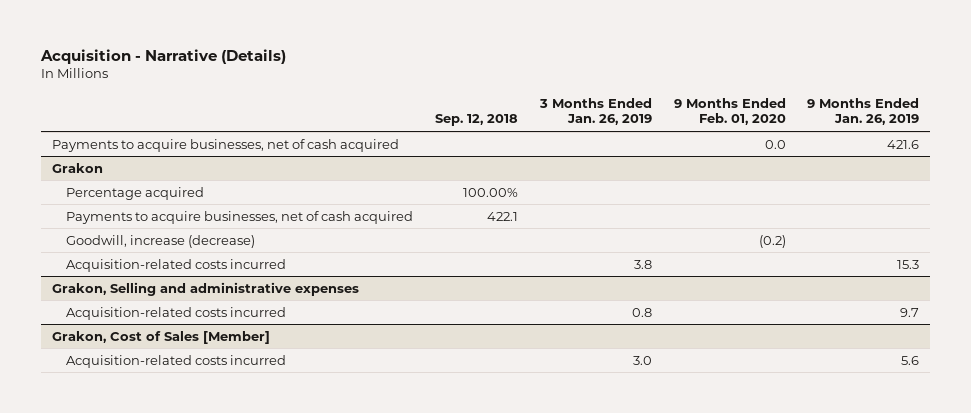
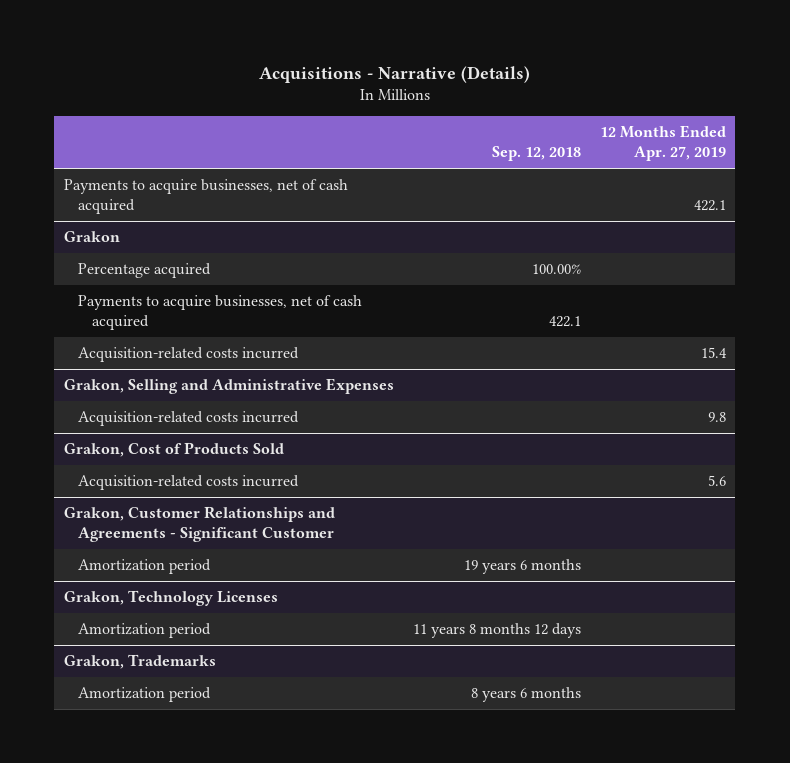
[39,48,286,64] Acquisition - Narrative (Details) -> [258,65,530,83] Acquisitions - Narrative (Details)
[538,97,652,126] 3 Months Ended Jan. 26, 2019 -> none
[673,97,786,126] 9 Months Ended Feb. 01, 2020 -> none
[807,97,920,126] 9 Months Ended Jan. 26, 2019 -> none
none -> [599,125,726,162] 12 Months Ended Apr. 27, 2019
[65,234,255,248] Goodwill, increase (decrease) -> none
[51,281,359,296] Grakon, Selling and administrative expenses -> [63,378,394,395] Grakon, Selling and Administrative Expenses
[51,330,270,344] Grakon, Cost of Sales [Member] -> [63,442,284,458] Grakon, Cost of Products Sold
none -> [63,506,335,543] Grakon, Customer Relationships and Agreements - Significant Customer
none -> [77,559,211,575] Amortization period
none -> [63,590,278,607] Grakon, Technology Licenses
none -> [77,623,211,639] Amortization period
none -> [63,654,216,670] Grakon, Trademarks
none -> [77,687,211,703] Amortization period

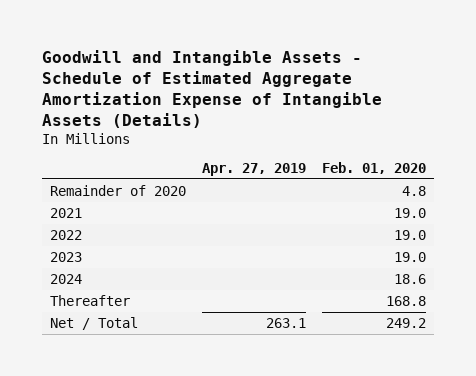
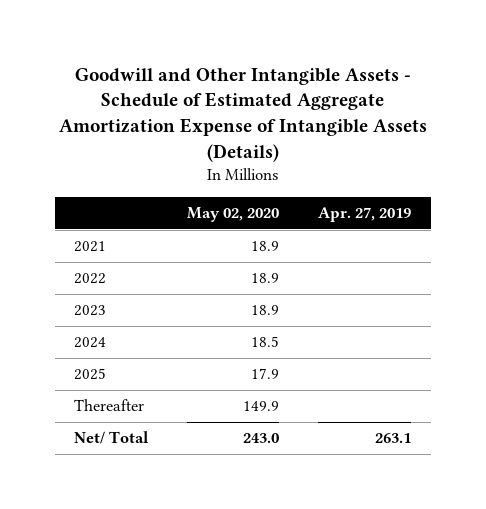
[42,49,383,128] Goodwill and Intangible Assets - Schedule of Estimated Aggregate Amortization Expense of Intangible Assets (Details) -> [58,67,427,162] Goodwill and Other Intangible Assets - Schedule of Estimated Aggregate Amortization Expense of Intangible Assets (Details)
[322,161,427,174] Feb. 01, 2020 -> none
none -> [187,207,280,223] May 02, 2020
[50,184,187,196] Remainder of 2020 -> none
none -> [74,368,107,381] 2025
[50,316,139,330] Net / Total -> [74,431,150,445] Net/ Total

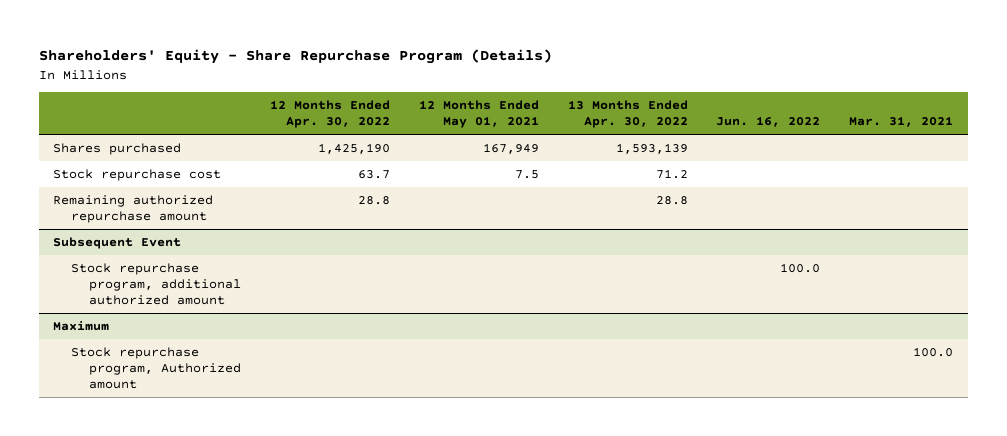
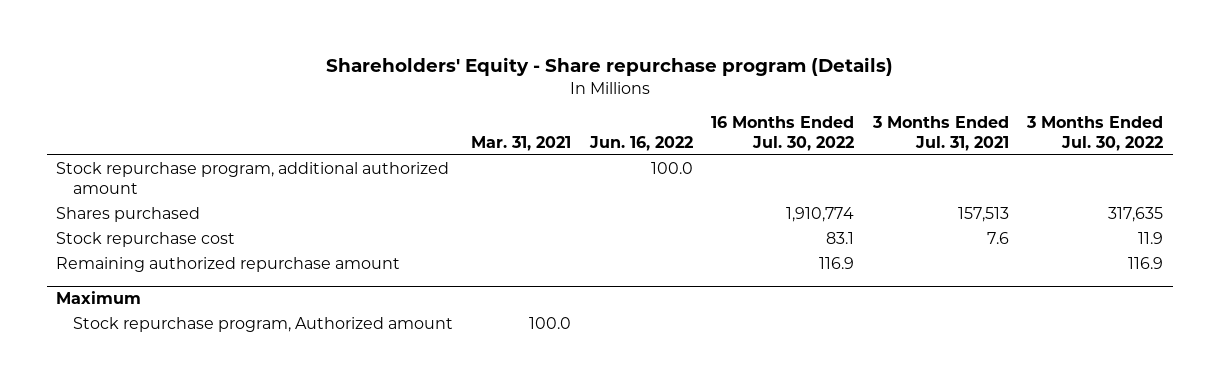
[38,49,552,65] Shareholders' Equity - Share Repurchase Program (Details) -> [325,56,893,76] Shareholders' Equity - Share repurchase program (Details)
[269,100,390,129] 12 Months Ended Apr. 30, 2022 -> none
[418,100,539,129] 12 Months Ended May 01, 2021 -> none
[567,100,688,129] 13 Months Ended Apr. 30, 2022 -> none
none -> [711,116,855,152] 16 Months Ended Jul. 30, 2022
none -> [871,116,1009,152] 3 Months Ended Jul. 31, 2021
none -> [1026,116,1164,152] 3 Months Ended Jul. 30, 2022
none -> [55,162,449,195] Stock repurchase program, additional authorized amount
[53,236,182,249] Subsequent Event -> none
[71,262,242,306] Stock repurchase program, additional authorized amount -> none

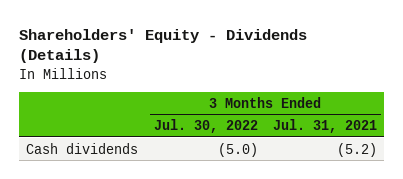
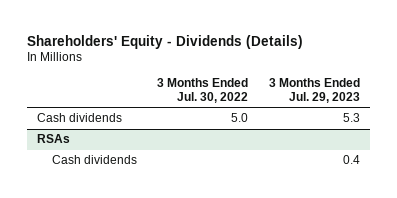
[272,118,377,133] Jul. 31, 2021 -> none
none -> [268,78,360,104] 3 Months Ended Jul. 29, 2023
[217,142,258,157] (5.0) -> [231,113,249,123] 5.0
none -> [37,134,71,144] RSAs
none -> [51,155,137,165] Cash dividends

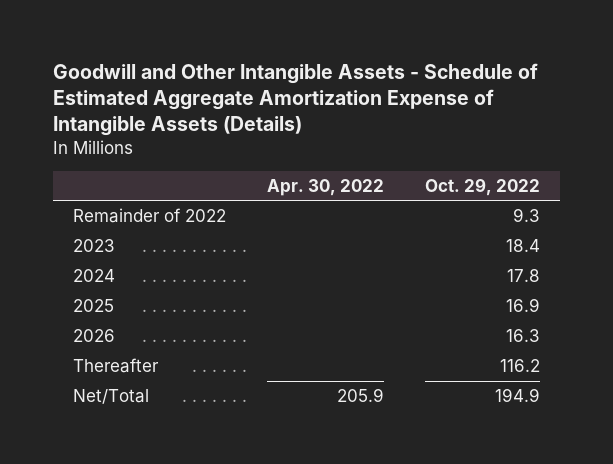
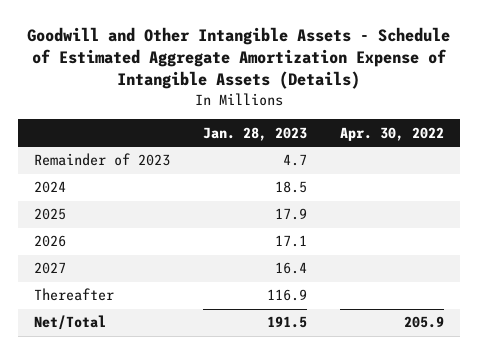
[424,177,540,196] Oct. 29, 2022 -> none
none -> [203,126,308,141] Jan. 28, 2023
[73,239,116,253] 2023 -> none
[73,208,227,224] Remainder of 2022 -> [34,153,171,167] Remainder of 2023
none -> [34,262,67,275] 2027

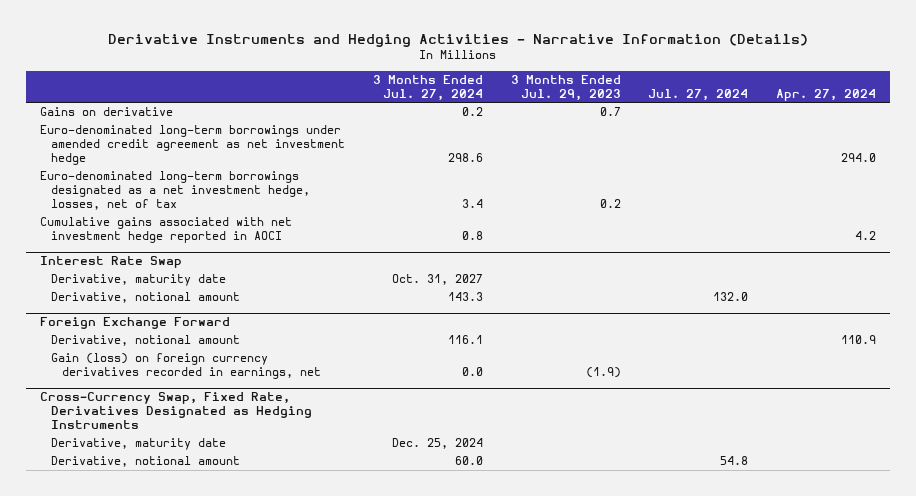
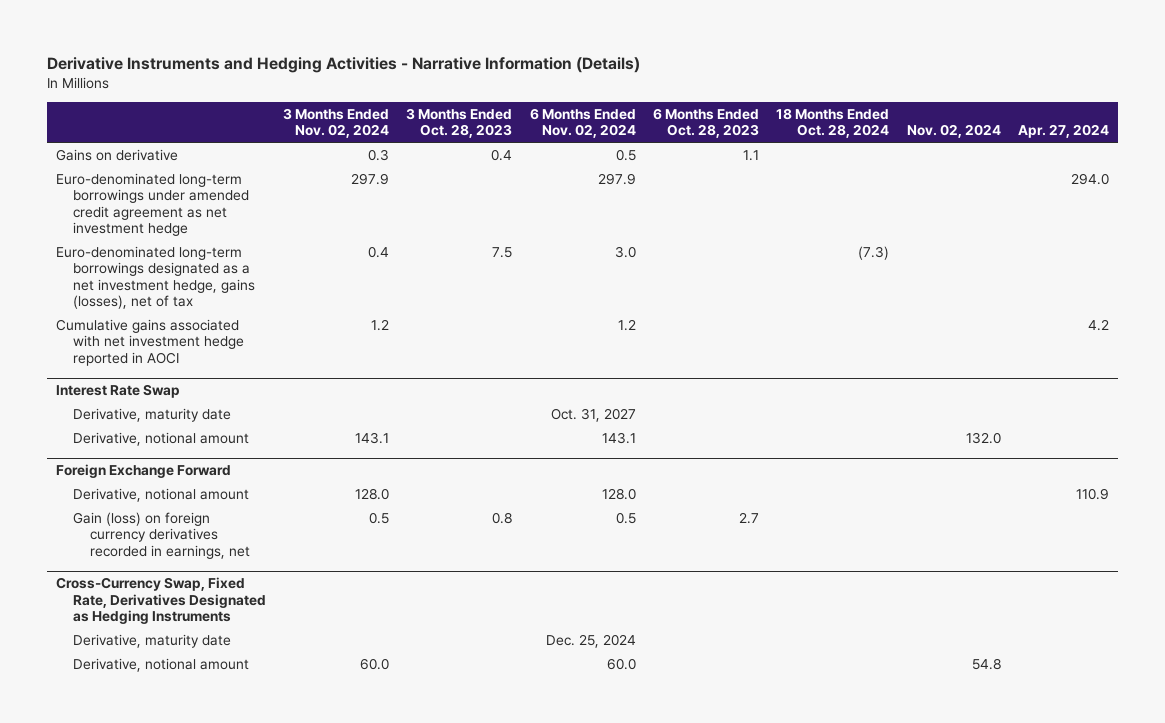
[372,74,483,101] 3 Months Ended Jul. 27, 2024 -> none
[510,74,621,101] 3 Months Ended Jul. 29, 2023 -> none
[648,88,749,101] Jul. 27, 2024 -> none
none -> [283,107,390,139] 3 Months Ended Nov. 02, 2024
none -> [406,107,513,139] 3 Months Ended Oct. 28, 2023
none -> [529,107,636,139] 6 Months Ended Nov. 02, 2024
none -> [653,107,760,139] 6 Months Ended Oct. 28, 2023
none -> [776,107,890,139] 18 Months Ended Oct. 28, 2024
none -> [906,124,1001,139] Nov. 02, 2024
[39,171,310,211] Euro-denominated long-term borrowings designated as a net investment hedge, losses, net of tax -> [55,246,255,310] Euro-denominated long-term borrowings designated as a net investment hedge, gains (losses), net of tax

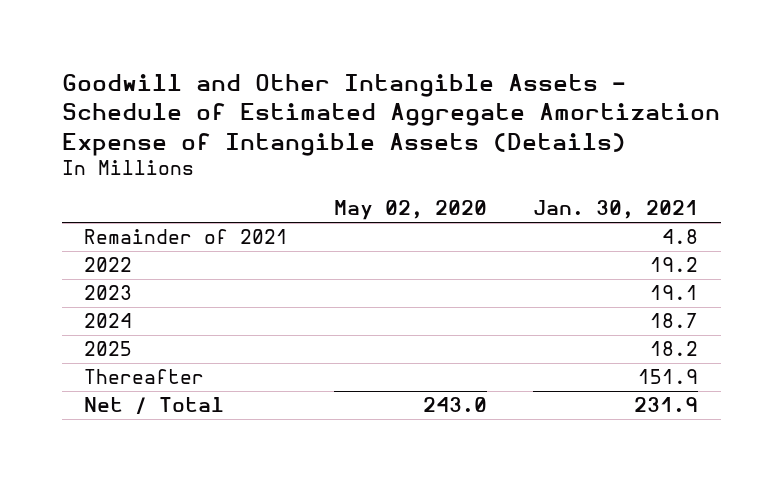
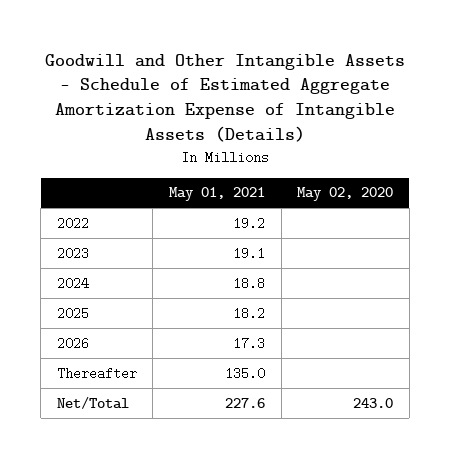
[533,200,699,220] Jan. 30, 2021 -> none
none -> [169,187,266,202] May 01, 2021
[84,229,289,245] Remainder of 2021 -> none
none -> [56,336,89,350] 2026
[84,397,225,415] Net / Total -> [56,395,129,409] Net/Total

